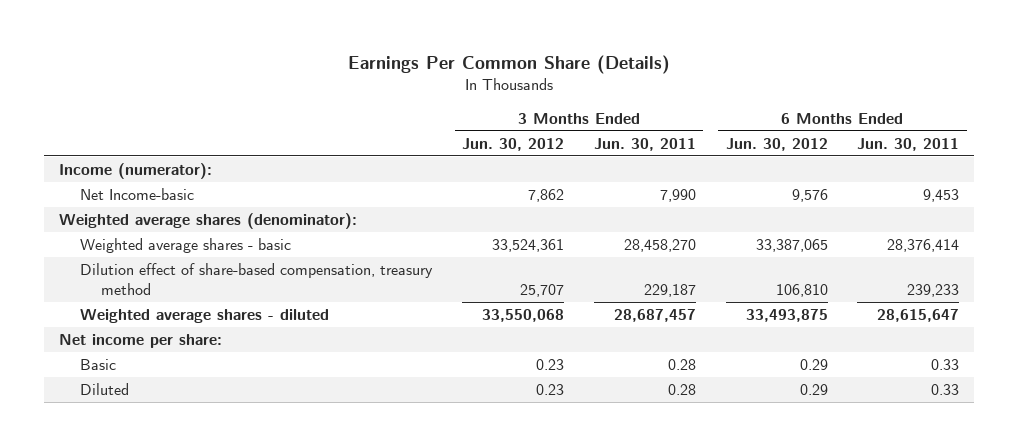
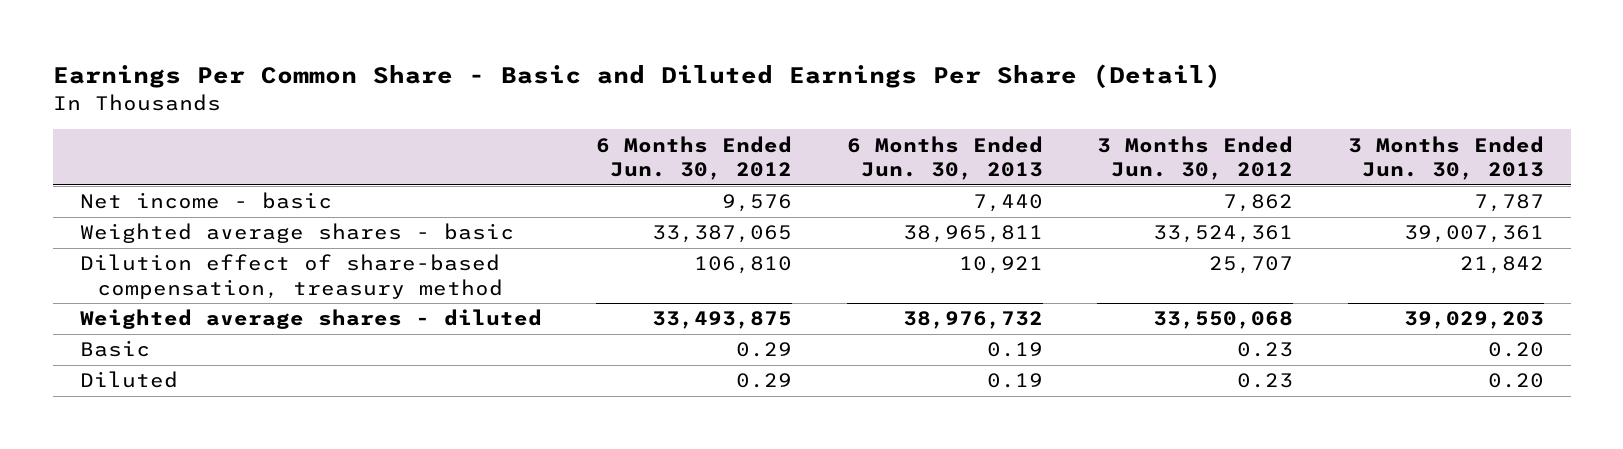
[348,54,671,74] Earnings Per Common Share (Details) -> [52,64,1221,89] Earnings Per Common Share - Basic and Diluted Earnings Per Share (Detail)
[593,137,696,151] Jun. 30, 2011 -> none
[857,137,960,151] Jun. 30, 2011 -> none
none -> [846,135,1043,181] 6 Months Ended Jun. 30, 2013
none -> [1347,135,1544,181] 3 Months Ended Jun. 30, 2013
[59,163,213,180] Income (numerator): -> none
[59,213,358,230] Weighted average shares (denominator): -> none
[80,188,195,201] Net Income-basic -> [79,192,332,210] Net income - basic
[59,334,223,349] Net income per share: -> none

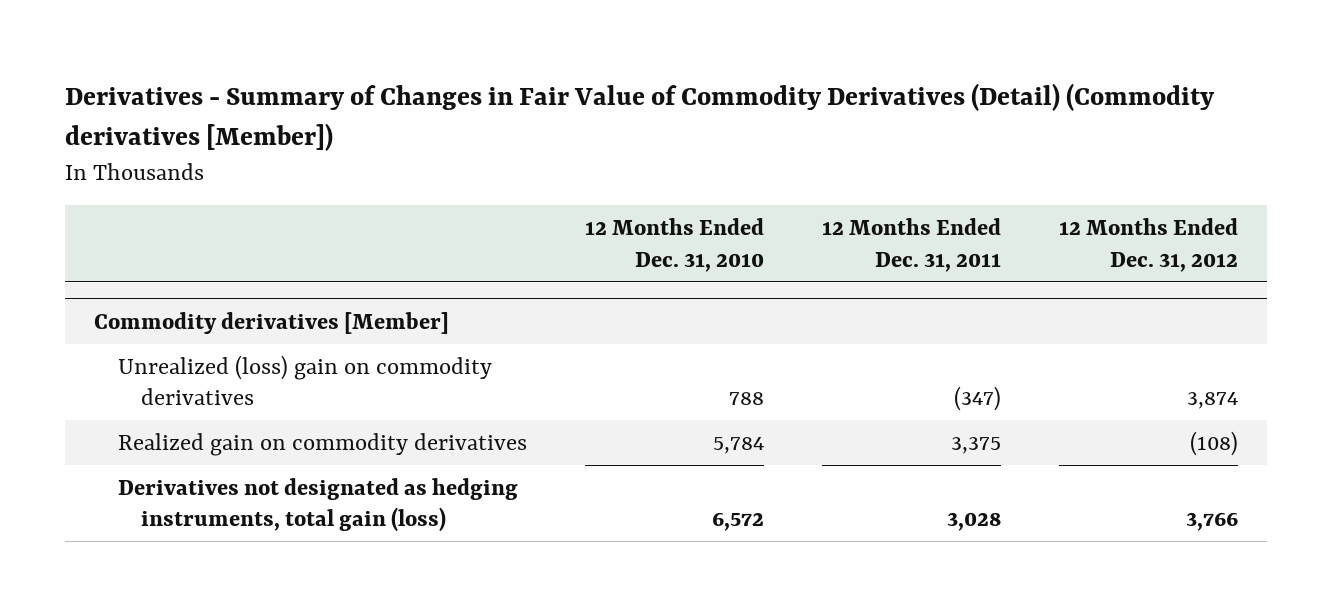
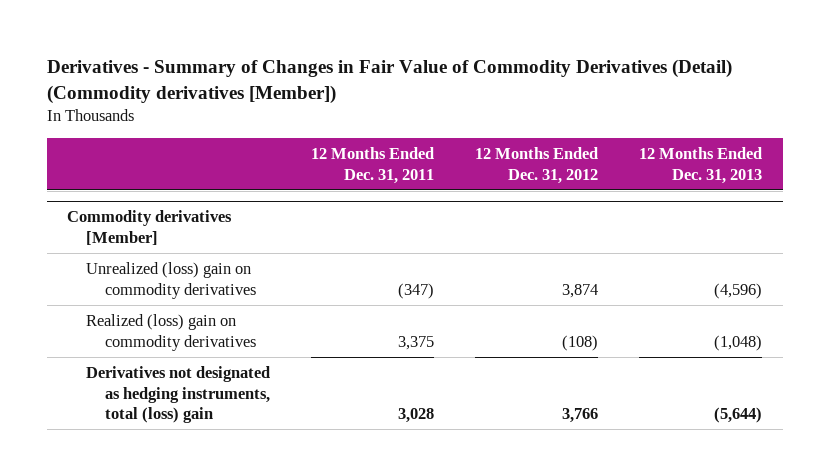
[584,218,764,272] 12 Months Ended Dec. 31, 2010 -> none
none -> [639,146,763,184] 12 Months Ended Dec. 31, 2013
[117,432,527,456] Realized gain on commodity derivatives -> [86,313,256,351] Realized (loss) gain on commodity derivatives
[117,477,518,533] Derivatives not designated as hedging instruments, total gain (loss) -> [86,365,271,424] Derivatives not designated as hedging instruments, total (loss) gain

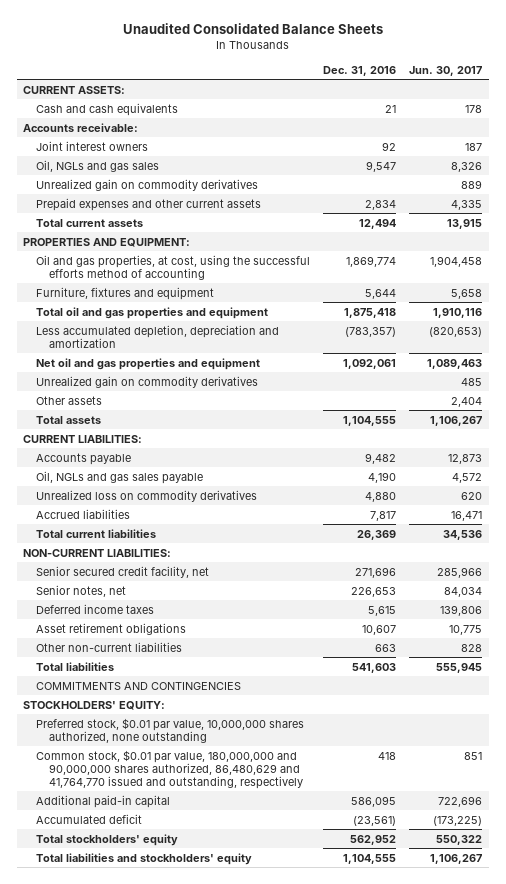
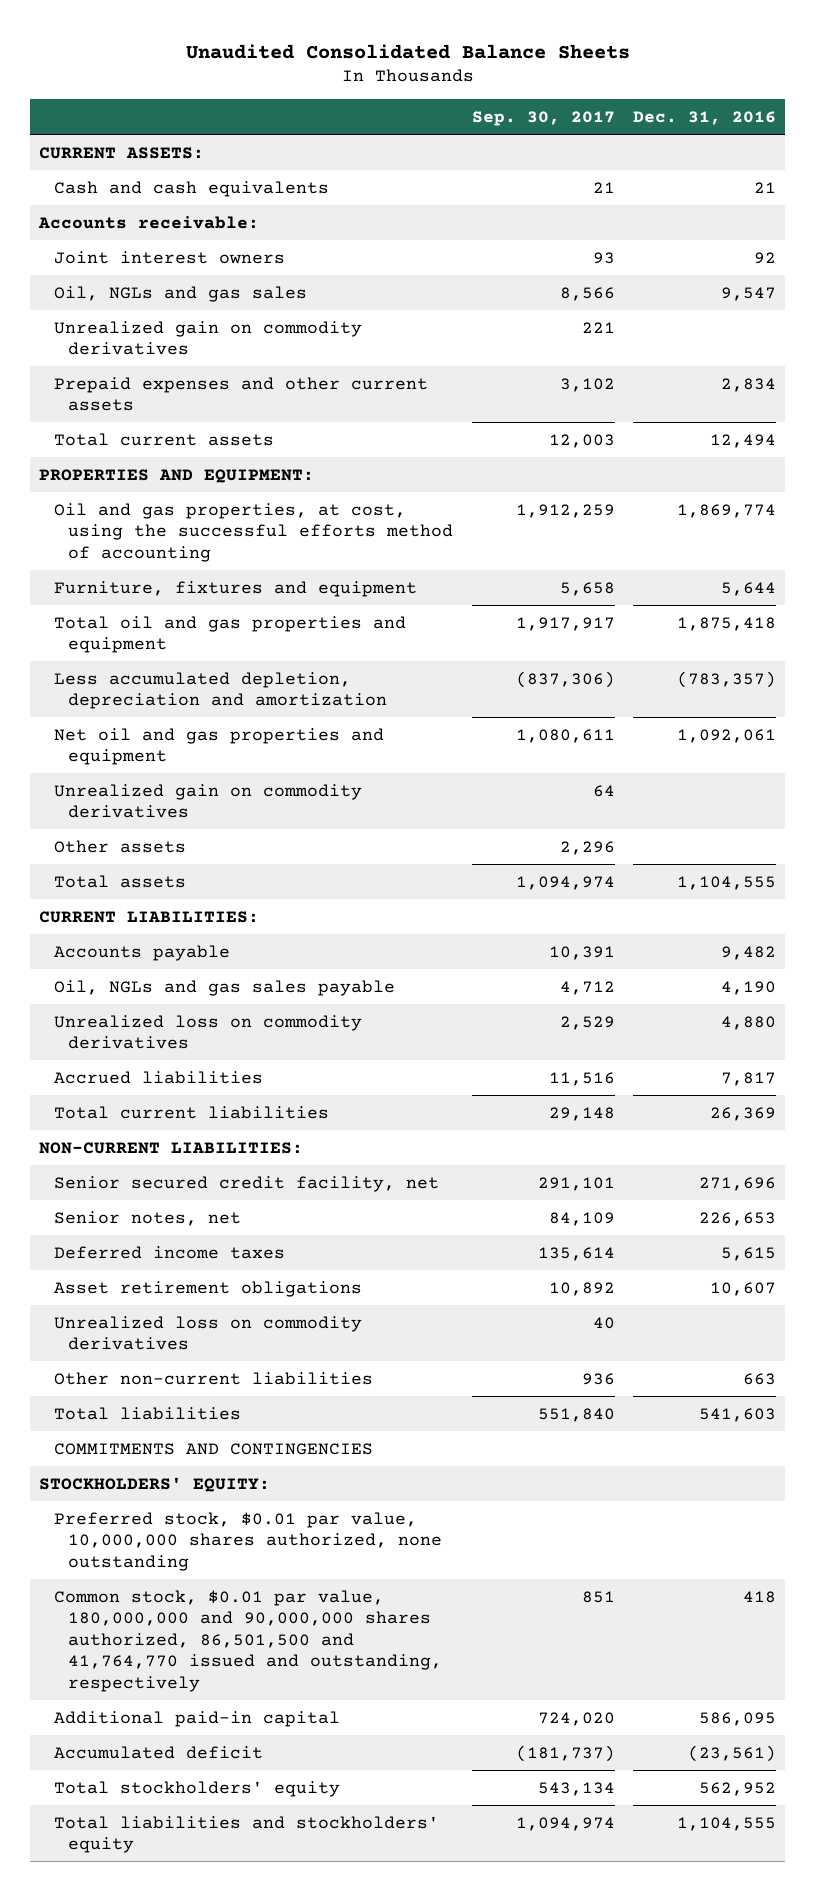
[409,65,483,76] Jun. 30, 2017 -> none
none -> [471,110,615,126] Sep. 30, 2017
none -> [53,1315,362,1351] Unrealized loss on commodity derivatives
[36,749,304,789] Common stock, $0.01 par value, 180,000,000 and 90,000,000 shares authorized, 86,480,629 and 41,764,770 issued and outstanding, respectively -> [53,1589,443,1692] Common stock, $0.01 par value, 180,000,000 and 90,000,000 shares authorized, 86,501,500 and 41,764,770 issued and outstanding, respectively

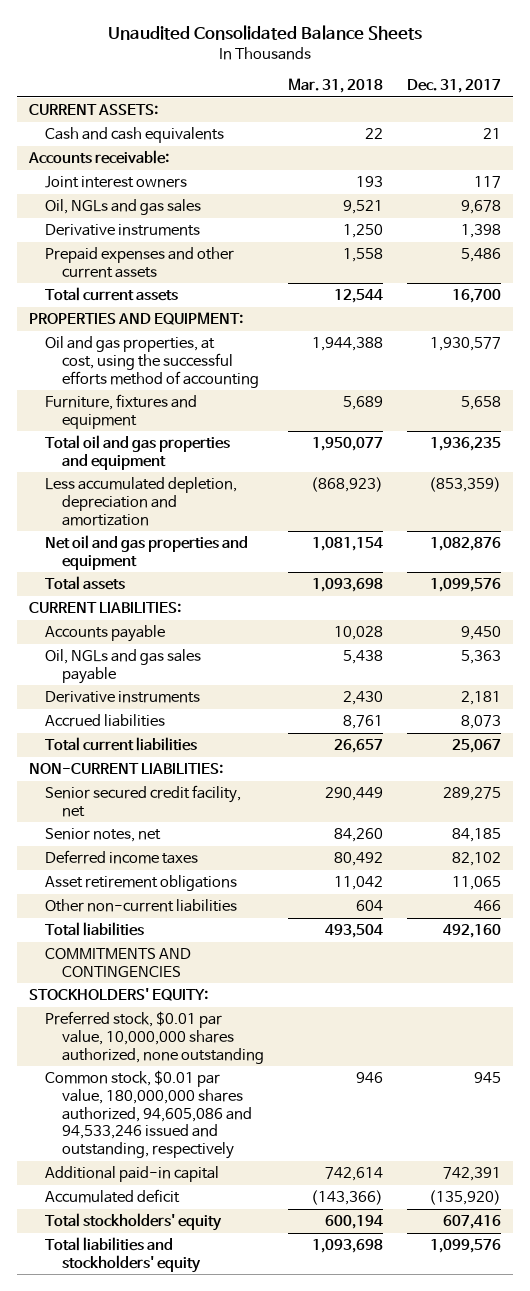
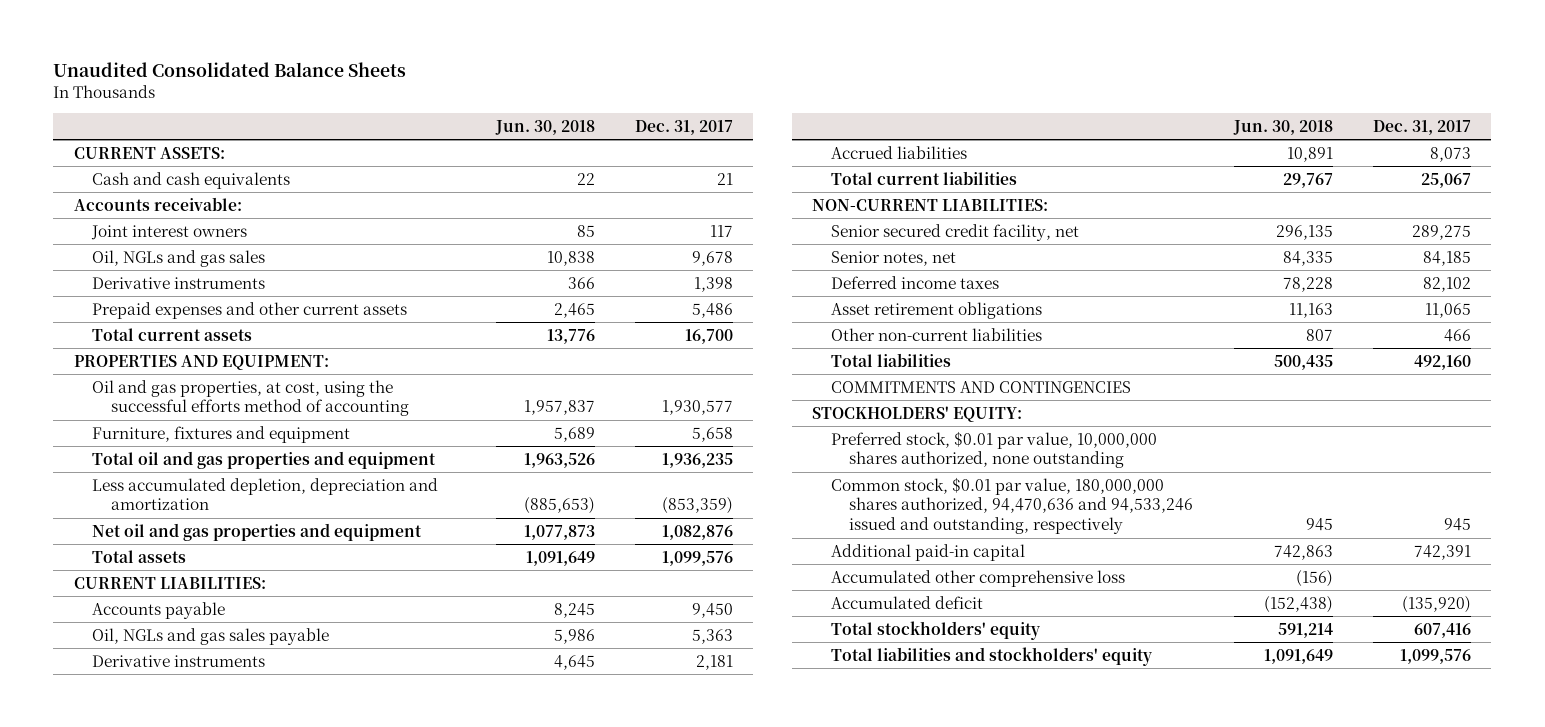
[288,78,384,94] Mar. 31, 2018 -> none
none -> [494,120,595,136] Jun. 30, 2018
[45,1069,253,1160] Common stock, $0.01 par value, 180,000,000 shares authorized, 94,605,086 and 94,533,246 issued and outstanding, respectively -> [830,476,1194,535] Common stock, $0.01 par value, 180,000,000 shares authorized, 94,470,636 and 94,533,246 issued and outstanding, respectively
none -> [830,569,1125,587] Accumulated other comprehensive loss

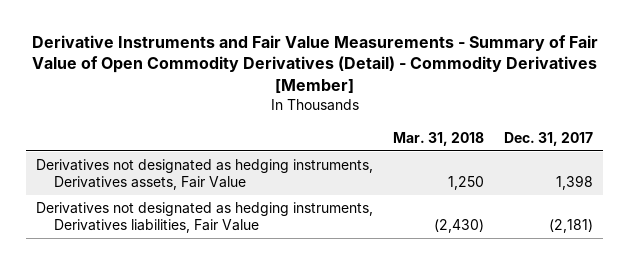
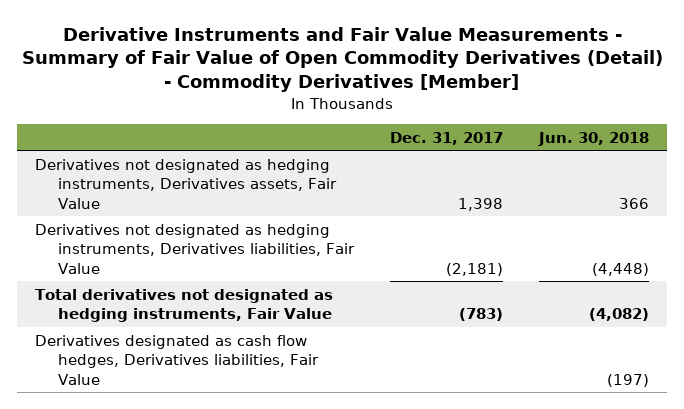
[393,131,485,146] Mar. 31, 2018 -> none
none -> [538,131,650,146] Jun. 30, 2018
none -> [35,288,334,323] Total derivatives not designated as hedging instruments, Fair Value
none -> [35,334,320,385] Derivatives designated as cash flow hedges, Derivatives liabilities, Fair Value

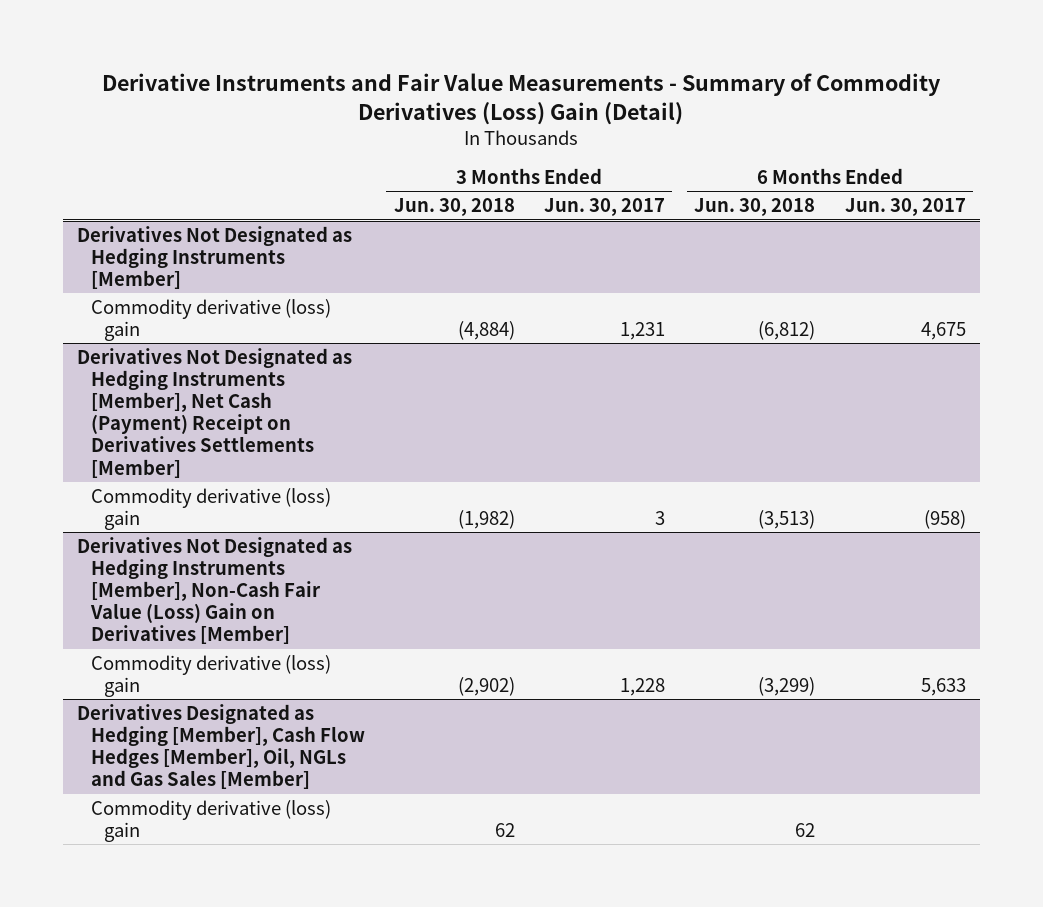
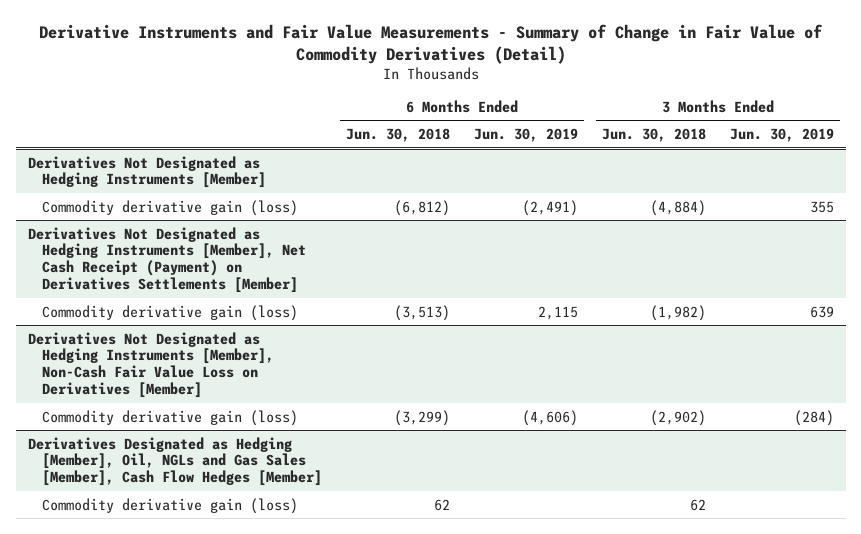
[102,73,942,126] Derivative Instruments and Fair Value Measurements - Summary of Commodity Derivatives (Loss) Gain (Detail) -> [38,23,823,65] Derivative Instruments and Fair Value Measurements - Summary of Change in Fair Value of Commodity Derivatives (Detail)
[544,198,666,217] Jun. 30, 2017 -> none
[844,198,966,217] Jun. 30, 2017 -> none
none -> [474,128,579,143] Jun. 30, 2019
none -> [729,128,834,143] Jun. 30, 2019
[90,298,331,341] Commodity derivative (loss) gain -> [42,199,299,216] Commodity derivative gain (loss)
[77,347,353,478] Derivatives Not Designated as Hedging Instruments [Member], Net Cash (Payment) Receipt on Derivatives Settlements [Member] -> [27,226,307,294] Derivatives Not Designated as Hedging Instruments [Member], Net Cash Receipt (Payment) on Derivatives Settlements [Member]
[90,487,331,530] Commodity derivative (loss) gain -> [42,304,299,321] Commodity derivative gain (loss)
[77,536,353,645] Derivatives Not Designated as Hedging Instruments [Member], Non-Cash Fair Value (Loss) Gain on Derivatives [Member] -> [27,331,275,399] Derivatives Not Designated as Hedging Instruments [Member], Non-Cash Fair Value Loss on Derivatives [Member]
[90,654,331,697] Commodity derivative (loss) gain -> [42,409,299,426] Commodity derivative gain (loss)
[77,703,365,790] Derivatives Designated as Hedging [Member], Cash Flow Hedges [Member], Oil, NGLs and Gas Sales [Member] -> [27,436,323,487] Derivatives Designated as Hedging [Member], Oil, NGLs and Gas Sales [Member], Cash Flow Hedges [Member]
[90,799,331,842] Commodity derivative (loss) gain -> [42,497,299,514] Commodity derivative gain (loss)

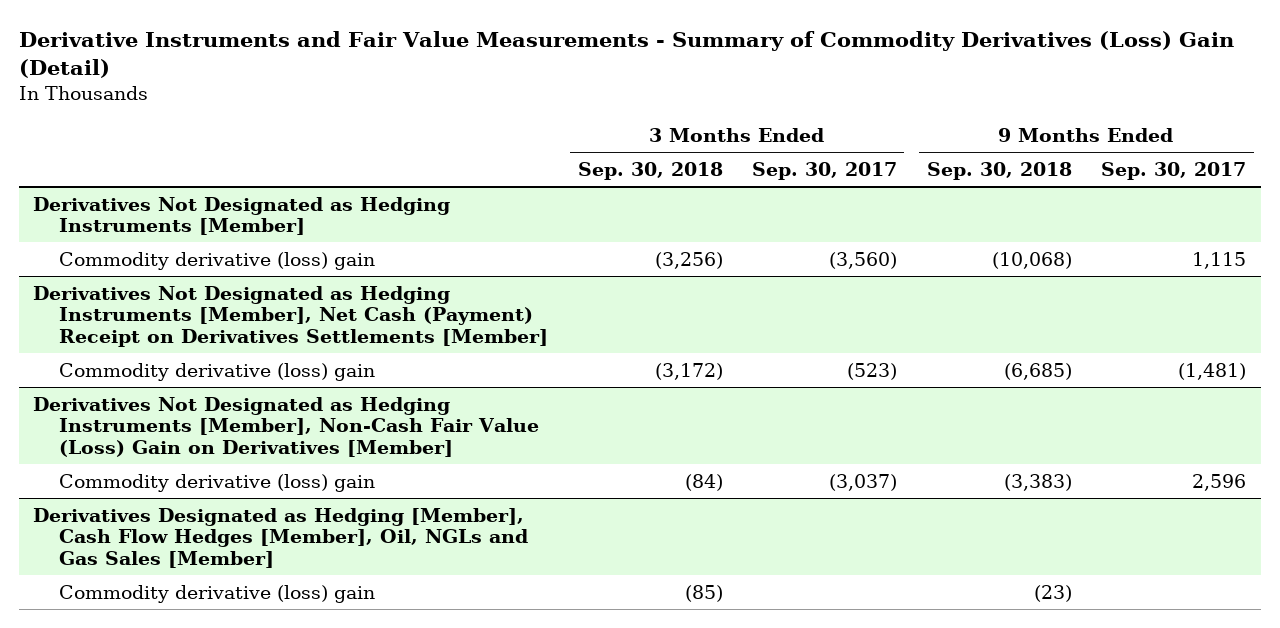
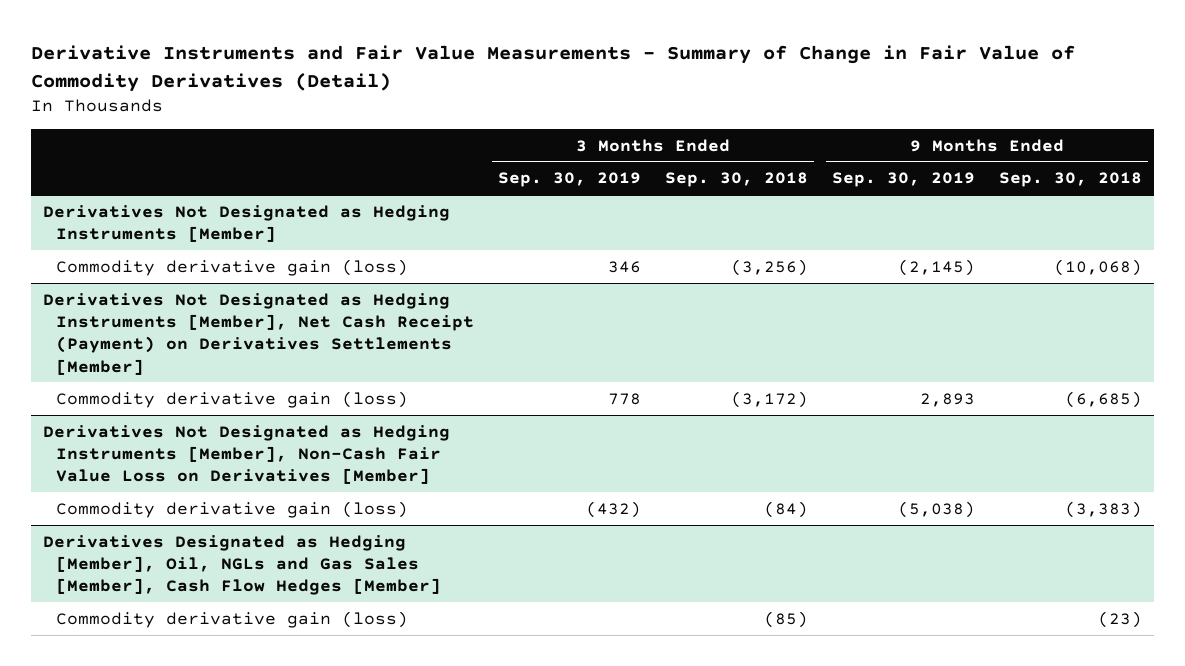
[18,31,1234,79] Derivative Instruments and Fair Value Measurements - Summary of Commodity Derivatives (Loss) Gain (Detail) -> [30,44,1075,92] Derivative Instruments and Fair Value Measurements - Summary of Change in Fair Value of Commodity Derivatives (Detail)
[752,161,898,180] Sep. 30, 2017 -> none
[1101,161,1247,180] Sep. 30, 2017 -> none
none -> [498,172,642,188] Sep. 30, 2019
none -> [832,172,976,188] Sep. 30, 2019
[59,251,376,270] Commodity derivative (loss) gain -> [56,258,409,276] Commodity derivative gain (loss)
[33,285,549,347] Derivatives Not Designated as Hedging Instruments [Member], Net Cash (Payment) Receipt on Derivatives Settlements [Member] -> [42,292,475,375] Derivatives Not Designated as Hedging Instruments [Member], Net Cash Receipt (Payment) on Derivatives Settlements [Member]
[59,362,376,381] Commodity derivative (loss) gain -> [56,390,409,408] Commodity derivative gain (loss)
[33,396,540,457] Derivatives Not Designated as Hedging Instruments [Member], Non-Cash Fair Value (Loss) Gain on Derivatives [Member] -> [42,424,450,485] Derivatives Not Designated as Hedging Instruments [Member], Non-Cash Fair Value Loss on Derivatives [Member]
[59,473,376,492] Commodity derivative (loss) gain -> [56,500,409,518] Commodity derivative gain (loss)
[33,507,529,568] Derivatives Designated as Hedging [Member], Cash Flow Hedges [Member], Oil, NGLs and Gas Sales [Member] -> [42,534,442,596] Derivatives Designated as Hedging [Member], Oil, NGLs and Gas Sales [Member], Cash Flow Hedges [Member]
[59,584,376,603] Commodity derivative (loss) gain -> [56,610,409,628] Commodity derivative gain (loss)

